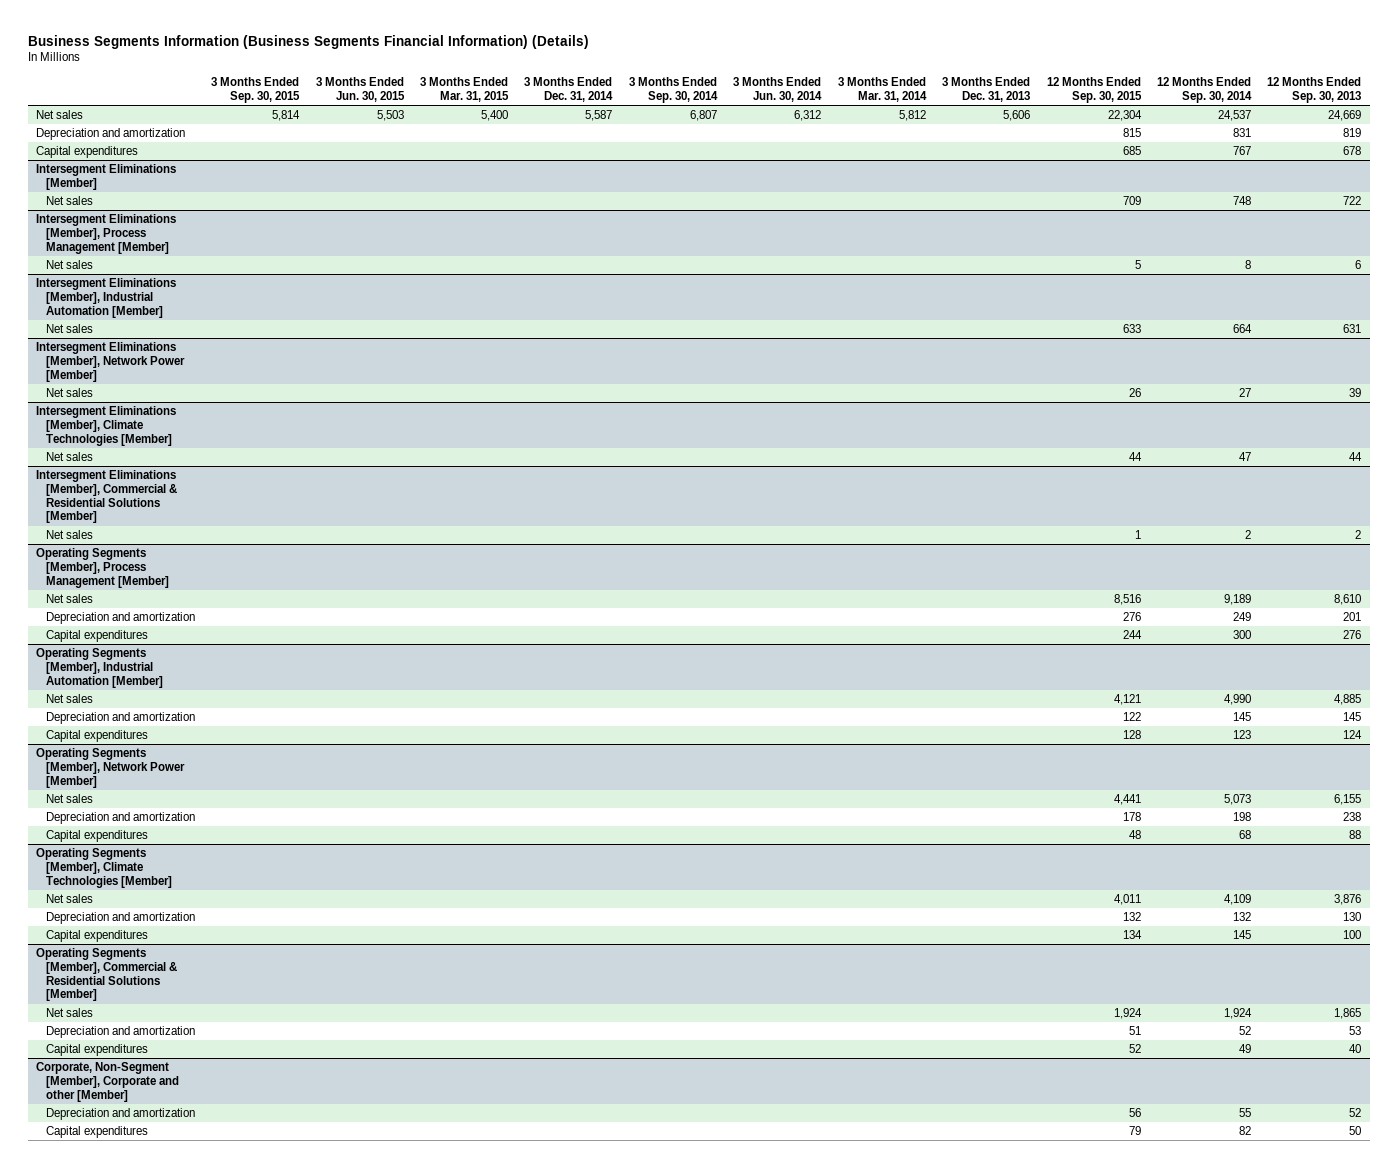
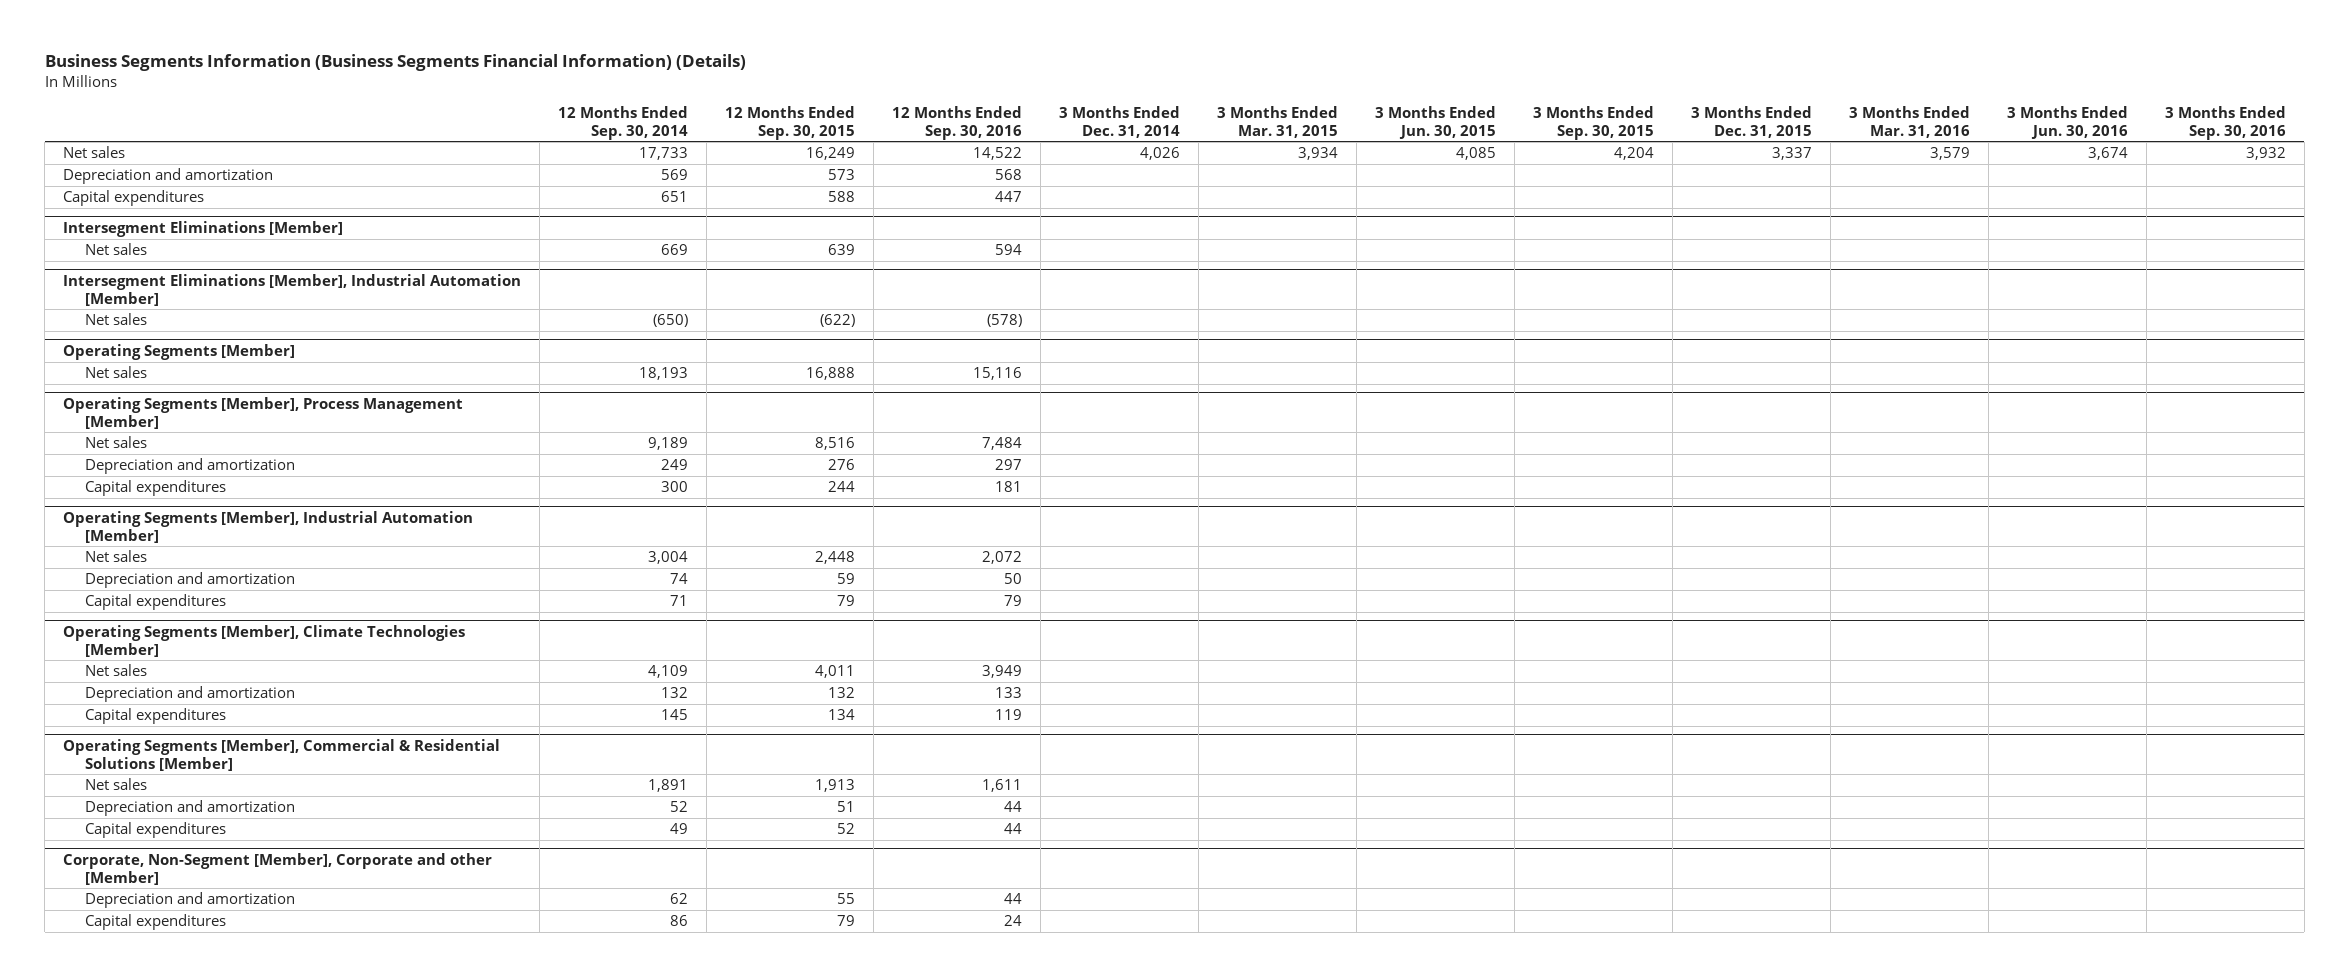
[628,77,718,104] 3 Months Ended Sep. 30, 2014 -> none
[733,77,823,103] 3 Months Ended Jun. 30, 2014 -> none
[837,77,927,103] 3 Months Ended Mar. 31, 2014 -> none
[942,77,1031,103] 3 Months Ended Dec. 31, 2013 -> none
[1267,77,1362,104] 12 Months Ended Sep. 30, 2013 -> none
none -> [892,105,1023,140] 12 Months Ended Sep. 30, 2016
none -> [1690,105,1812,138] 3 Months Ended Dec. 31, 2015
none -> [1848,105,1970,138] 3 Months Ended Mar. 31, 2016
none -> [2006,105,2128,139] 3 Months Ended Jun. 30, 2016
none -> [2164,105,2286,140] 3 Months Ended Sep. 30, 2016
[272,110,301,122] 5,814 -> [1613,147,1654,161] 4,204
[376,110,404,122] 5,503 -> [1455,147,1496,161] 4,085
[481,110,509,122] 5,400 -> [1297,147,1338,161] 3,934
[585,110,613,122] 5,587 -> [1140,147,1181,161] 4,026
[1107,110,1142,122] 22,304 -> [806,147,856,161] 16,249
[1218,110,1252,122] 24,537 -> [639,147,689,161] 17,733
[1122,128,1141,138] 815 -> [828,169,856,181] 573
[1233,128,1252,138] 831 -> [661,169,689,181] 569
[1122,146,1141,156] 685 -> [828,191,856,203] 588
[1233,146,1252,156] 767 -> [661,191,689,203] 651
[35,214,176,254] Intersegment Eliminations [Member], Process Management [Member] -> none
[45,260,93,270] Net sales -> none
[1122,196,1141,206] 709 -> [828,244,856,256] 639
[1233,196,1252,206] 748 -> [661,244,689,256] 669
[35,342,185,382] Intersegment Eliminations [Member], Network Power [Member] -> none
[35,406,176,446] Intersegment Eliminations [Member], Climate Technologies [Member] -> none
[45,452,93,462] Net sales -> none
[35,470,177,524] Intersegment Eliminations [Member], Commercial & Residential Solutions [Member] -> none
[45,530,93,540] Net sales -> none
[1122,324,1141,334] 633 -> [820,314,856,328] (622)
[1233,324,1253,334] 664 -> [653,314,689,328] (650)
none -> [63,343,296,360] Operating Segments [Member]
[1128,388,1141,398] 26 -> [806,367,856,381] 16,888
[1239,388,1252,398] 27 -> [639,367,689,381] 18,193
[35,748,185,788] Operating Segments [Member], Network Power [Member] -> none
[45,794,93,804] Net sales -> none
[45,812,195,825] Depreciation and amortization -> none
[45,830,148,843] Capital expenditures -> none
[1113,694,1141,706] 4,121 -> [815,551,856,565] 2,448
[1224,694,1252,706] 4,990 -> [648,551,689,565] 3,004
[1122,712,1141,722] 122 -> [837,573,856,585] 59
[1233,712,1252,722] 145 -> [670,573,689,585] 74
[1122,730,1141,740] 128 -> [837,595,856,607] 79
[1233,730,1252,740] 123 -> [670,595,689,607] 71
[1113,1008,1142,1020] 1,924 -> [815,779,856,793] 1,913
[1224,1008,1253,1020] 1,924 -> [648,779,689,793] 1,891
[1128,1108,1141,1118] 56 -> [837,893,856,905] 55
[1239,1108,1252,1118] 55 -> [670,893,689,905] 62
[1239,1126,1252,1136] 82 -> [670,915,689,927] 86

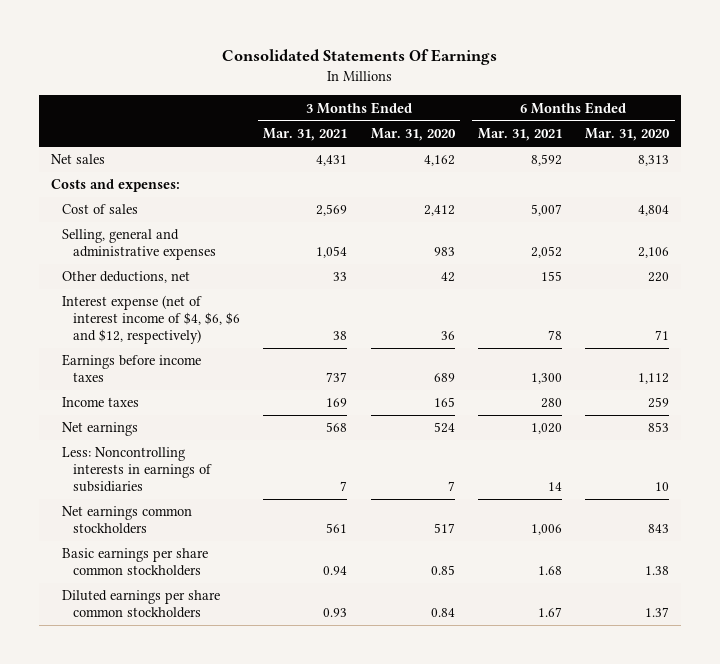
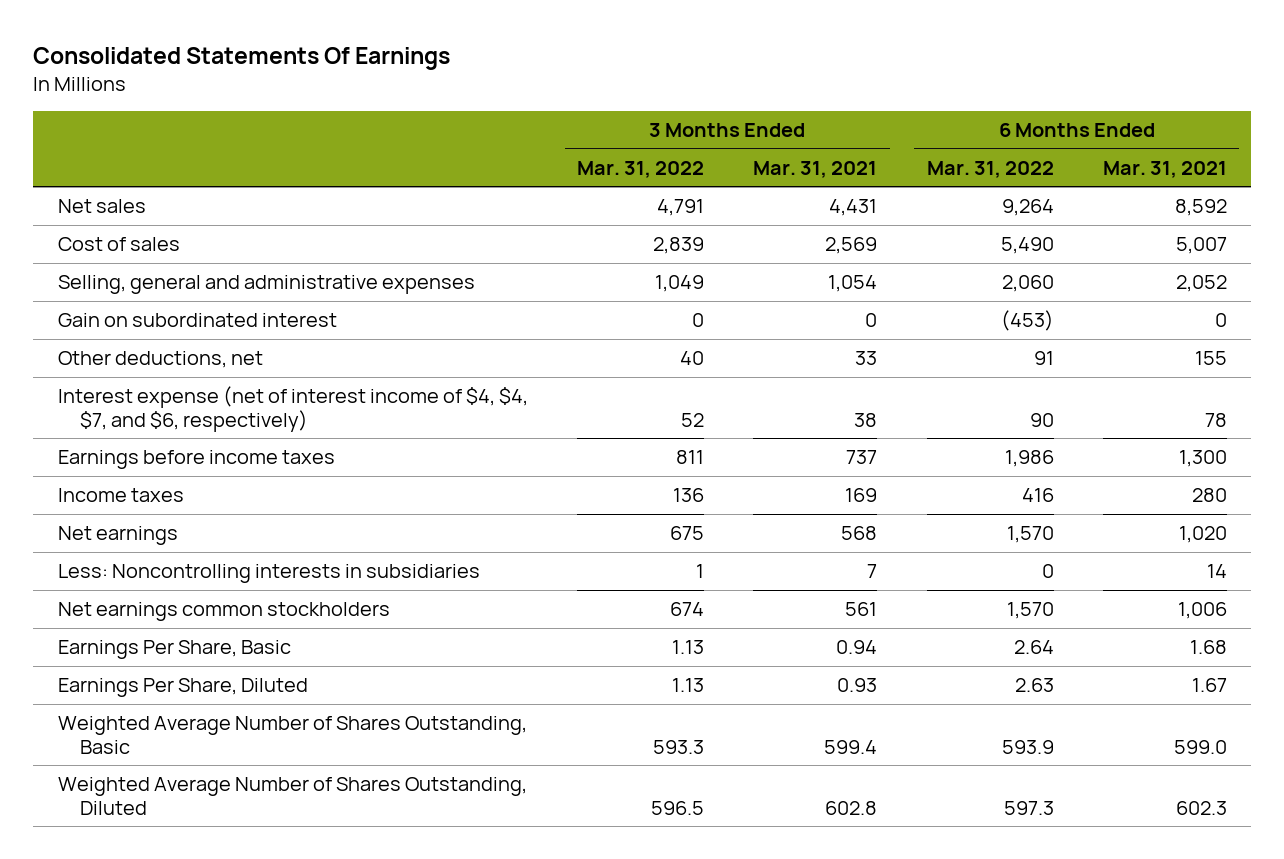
[370,128,456,142] Mar. 31, 2020 -> none
[585,128,671,142] Mar. 31, 2020 -> none
none -> [576,160,704,178] Mar. 31, 2022
none -> [926,160,1054,178] Mar. 31, 2022
[50,179,180,193] Costs and expenses: -> none
none -> [57,313,337,328] Gain on subordinated interest
[61,295,241,344] Interest expense (net of interest income of $4, $6, $6 and $12, respectively) -> [57,386,528,432] Interest expense (net of interest income of $4, $4, $7, and $6, respectively)
[61,447,213,492] Less: Noncontrolling interests in earnings of subsidiaries -> [57,564,480,584] Less: Noncontrolling interests in subsidiaries
[61,548,208,577] Basic earnings per share common stockholders -> [57,640,291,660] Earnings Per Share, Basic
[61,590,220,619] Diluted earnings per share common stockholders -> [57,678,308,698] Earnings Per Share, Diluted
none -> [57,716,527,754] Weighted Average Number of Shares Outstanding, Basic
none -> [57,777,527,815] Weighted Average Number of Shares Outstanding, Diluted

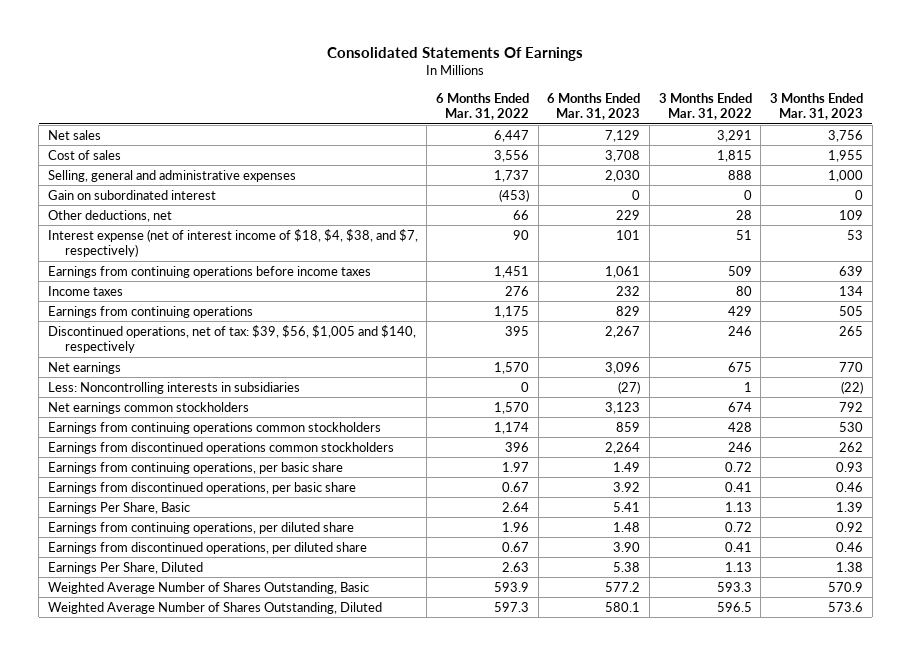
[753,160,878,178] Mar. 31, 2021 -> none
[1102,160,1227,178] Mar. 31, 2021 -> none
none -> [547,92,641,121] 6 Months Ended Mar. 31, 2023
none -> [770,92,864,121] 3 Months Ended Mar. 31, 2023
[656,199,704,217] 4,791 -> [716,129,752,142] 3,291
[1001,199,1054,217] 9,264 -> [494,129,530,142] 6,447
[652,237,704,255] 2,839 -> [716,149,752,162] 1,815
[1000,237,1054,255] 5,490 -> [494,149,530,162] 3,556
[654,275,704,293] 1,049 -> [727,169,752,180] 888
[1001,275,1054,293] 2,060 -> [494,169,530,182] 1,737
[679,351,704,366] 40 -> [735,209,752,220] 28
[1033,351,1054,366] 91 -> [513,209,530,220] 66
[57,386,528,432] Interest expense (net of interest income of $4, $4, $7, and $6, respectively) -> [47,228,418,257] Interest expense (net of interest income of $18, $4, $38, and $7, respectively)
[680,412,704,427] 52 -> [735,229,752,240] 51
[57,450,335,470] Earnings before income taxes -> [47,265,371,278] Earnings from continuing operations before income taxes
[675,450,704,465] 811 -> [727,265,752,276] 509
[1004,450,1054,468] 1,986 -> [494,265,530,278] 1,451
[672,488,704,503] 136 -> [735,285,752,296] 80
[1021,488,1054,503] 416 -> [505,285,530,296] 276
none -> [47,305,253,318] Earnings from continuing operations
none -> [47,324,416,353] Discontinued operations, net of tax: $39, $56, $1,005 and $140, respectively
none -> [47,421,381,434] Earnings from continuing operations common stockholders
none -> [47,441,394,454] Earnings from discontinued operations common stockholders
none -> [47,461,343,474] Earnings from continuing operations, per basic share
none -> [47,481,356,494] Earnings from discontinued operations, per basic share
none -> [47,521,354,534] Earnings from continuing operations, per diluted share
none -> [47,541,367,554] Earnings from discontinued operations, per diluted share

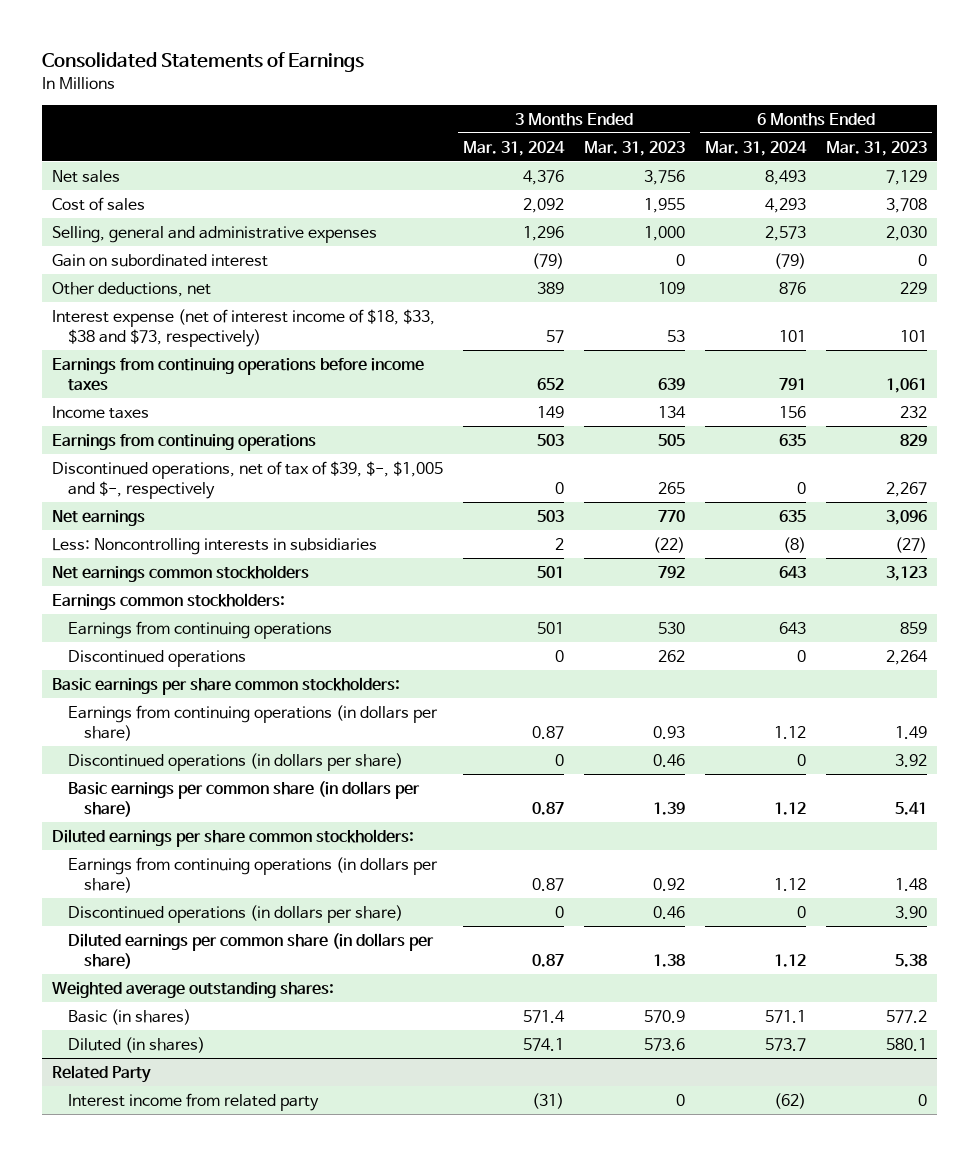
[327,47,584,62] Consolidated Statements Of Earnings -> [42,52,365,73] Consolidated Statements of Earnings
[436,92,530,121] 6 Months Ended Mar. 31, 2022 -> none
[658,92,752,121] 3 Months Ended Mar. 31, 2022 -> none
none -> [463,140,566,156] Mar. 31, 2024
none -> [705,140,808,156] Mar. 31, 2024
[47,228,418,257] Interest expense (net of interest income of $18, $4, $38, and $7, respectively) -> [52,308,436,347] Interest expense (net of interest income of $18, $33, $38 and $73, respectively)
[47,324,416,353] Discontinued operations, net of tax: $39, $56, $1,005 and $140, respectively -> [52,460,444,499] Discontinued operations, net of tax of $39, $-, $1,005 and $-, respectively
none -> [52,592,286,610] Earnings common stockholders:
[47,421,381,434] Earnings from continuing operations common stockholders -> [67,620,332,639] Earnings from continuing operations
[47,441,394,454] Earnings from discontinued operations common stockholders -> [67,649,246,667] Discontinued operations
none -> [52,676,401,695] Basic earnings per share common stockholders:
[47,461,343,474] Earnings from continuing operations, per basic share -> [67,704,438,741] Earnings from continuing operations (in dollars per share)
[47,481,356,494] Earnings from discontinued operations, per basic share -> [67,752,403,771] Discontinued operations (in dollars per share)
[47,501,190,514] Earnings Per Share, Basic -> [67,780,420,817] Basic earnings per common share (in dollars per share)
none -> [52,828,415,847] Diluted earnings per share common stockholders:
[47,521,354,534] Earnings from continuing operations, per diluted share -> [67,856,438,893] Earnings from continuing operations (in dollars per share)
[47,541,367,554] Earnings from discontinued operations, per diluted share -> [67,904,403,923] Discontinued operations (in dollars per share)
[47,561,203,574] Earnings Per Share, Diluted -> [67,932,434,969] Diluted earnings per common share (in dollars per share)
none -> [52,981,335,998] Weighted average outstanding shares:
[47,581,369,594] Weighted Average Number of Shares Outstanding, Basic -> [67,1008,191,1025] Basic (in shares)
[47,601,382,614] Weighted Average Number of Shares Outstanding, Diluted -> [67,1036,205,1053] Diluted (in shares)
none -> [52,1064,152,1083] Related Party
none -> [67,1092,319,1111] Interest income from related party

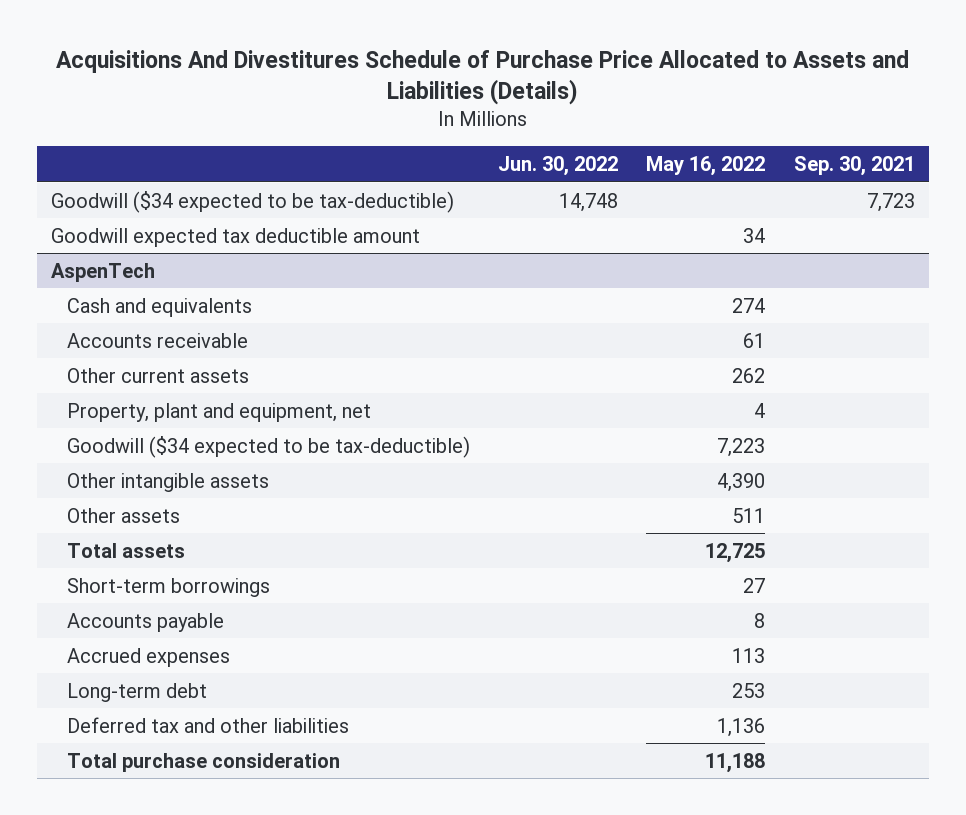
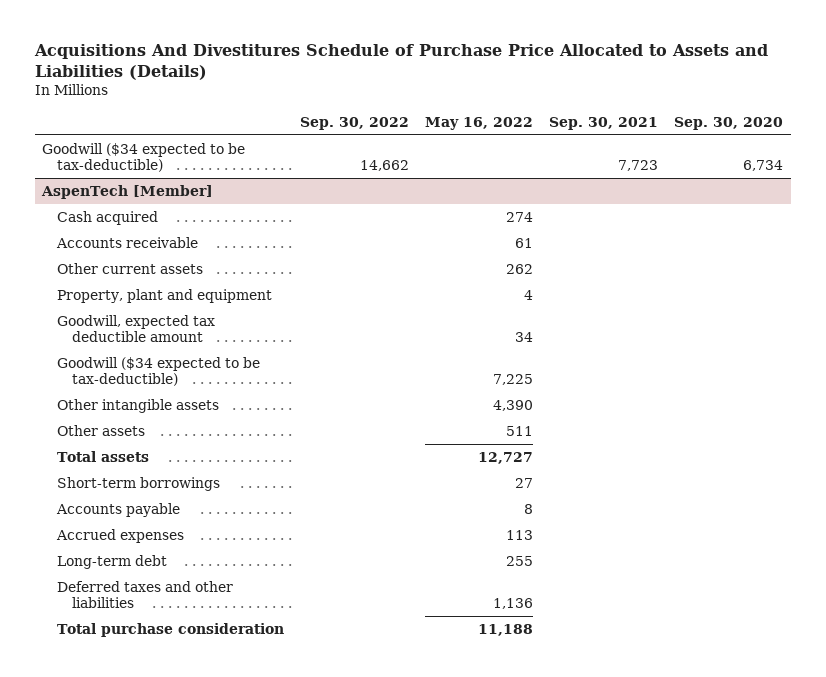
[497,156,618,177] Jun. 30, 2022 -> none
none -> [300,116,410,130] Sep. 30, 2022
none -> [674,116,784,130] Sep. 30, 2020
[51,227,421,247] Goodwill expected tax deductible amount -> none
[51,262,156,282] AspenTech -> [41,184,214,199] AspenTech [Member]
[66,297,252,317] Cash and equivalents -> [57,210,159,225] Cash acquired
[66,402,371,422] Property, plant and equipment, net -> [57,288,273,303] Property, plant and equipment
none -> [57,314,216,343] Goodwill, expected tax deductible amount
[717,437,766,457] 7,223 -> [493,374,534,386] 7,225
[705,542,766,563] 12,725 -> [478,451,534,464] 12,727
[732,682,766,698] 253 -> [506,555,534,566] 255
[66,716,349,733] Deferred tax and other liabilities -> [57,580,234,609] Deferred taxes and other liabilities

